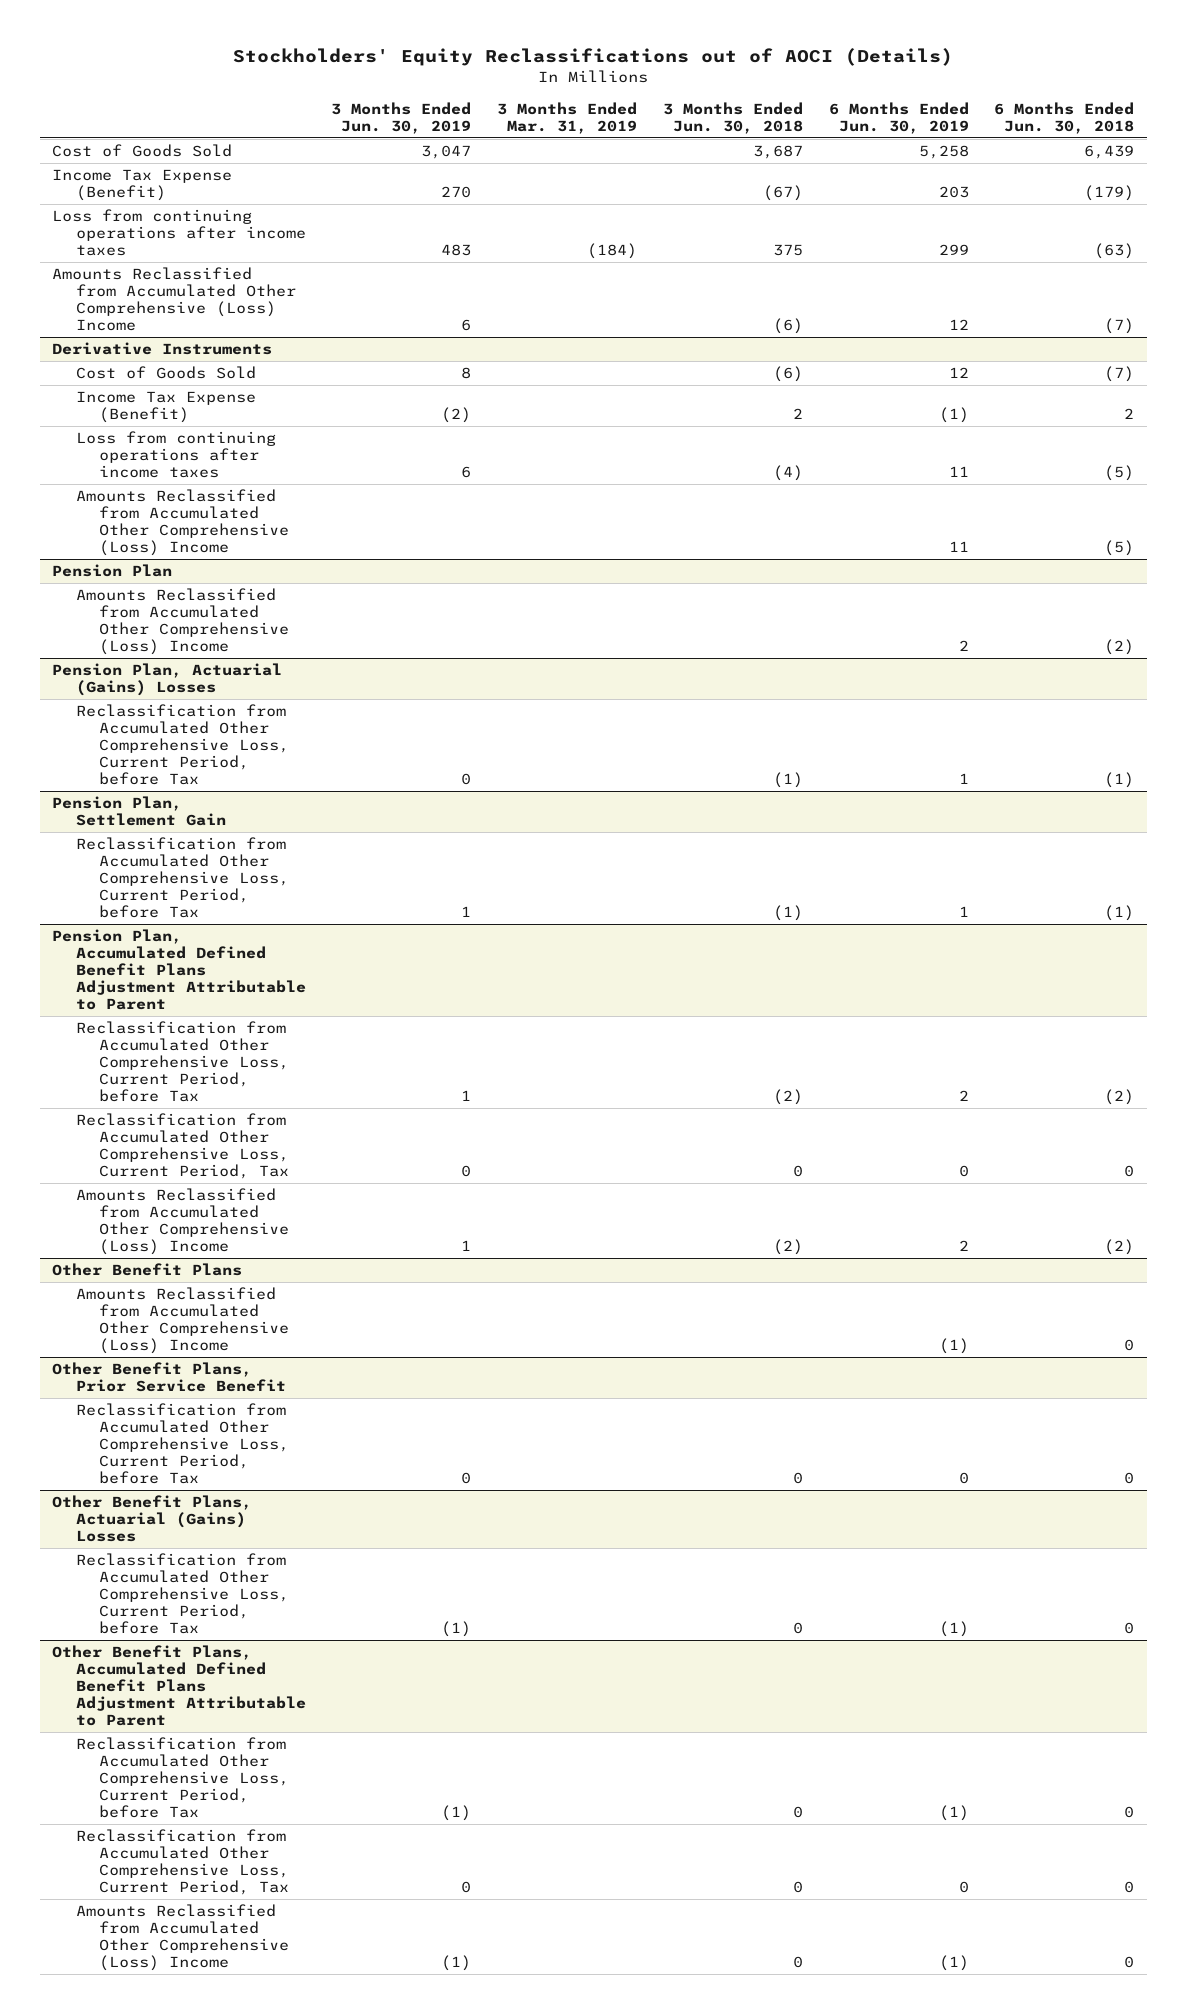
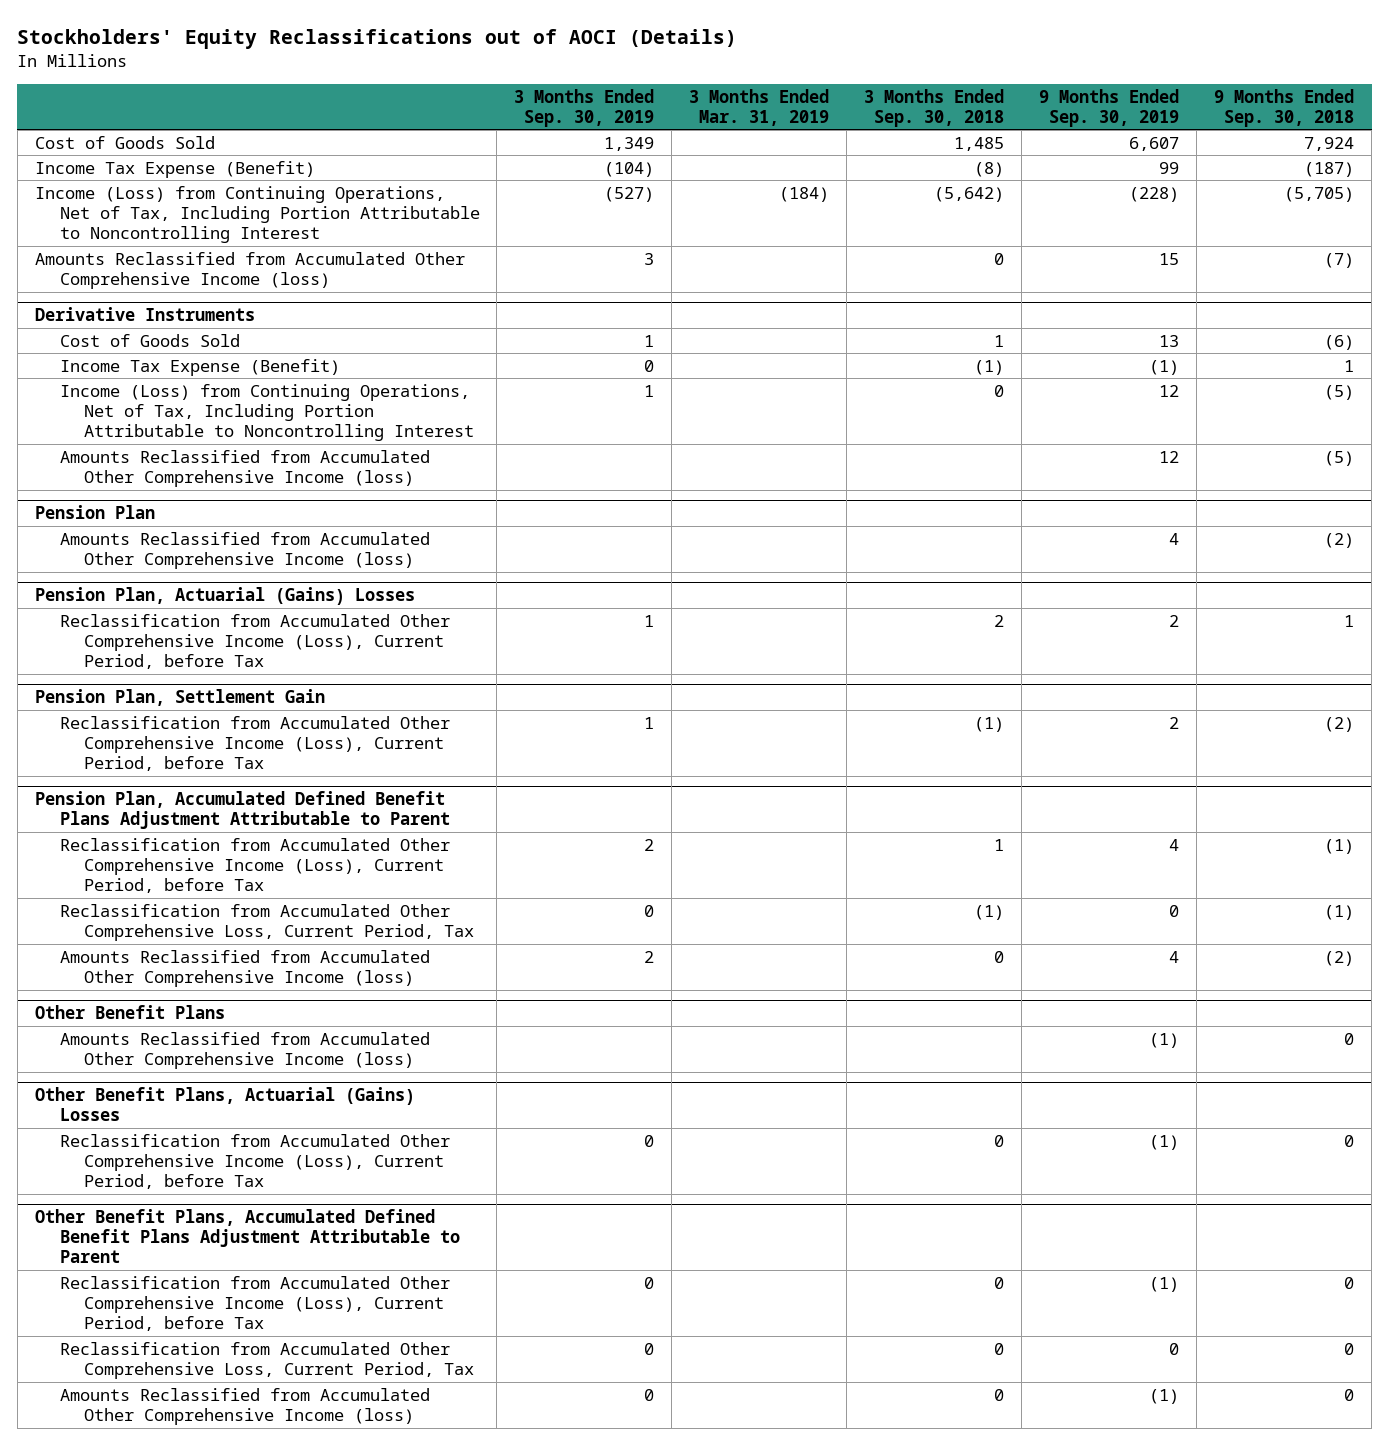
[331,101,472,134] 3 Months Ended Jun. 30, 2019 -> none
[662,101,803,134] 3 Months Ended Jun. 30, 2018 -> none
[828,101,969,134] 6 Months Ended Jun. 30, 2019 -> none
[994,101,1135,134] 6 Months Ended Jun. 30, 2018 -> none
none -> [514,88,655,127] 3 Months Ended Sep. 30, 2019
none -> [864,88,1005,127] 3 Months Ended Sep. 30, 2018
none -> [1039,88,1180,127] 9 Months Ended Sep. 30, 2019
none -> [1214,88,1355,127] 9 Months Ended Sep. 30, 2018
[52,209,306,257] Loss from continuing operations after income taxes -> [34,185,480,244] Income (Loss) from Continuing Operations, Net of Tax, Including Portion Attributable to Noncontrolling Interest
[52,267,296,332] Amounts Reclassified from Accumulated Other Comprehensive (Loss) Income -> [34,251,465,290] Amounts Reclassified from Accumulated Other Comprehensive Income (loss)
[75,431,276,479] Loss from continuing operations after income taxes -> [59,383,475,442] Income (Loss) from Continuing Operations, Net of Tax, Including Portion Attributable to Noncontrolling Interest
[75,489,290,557] Amounts Reclassified from Accumulated Other Comprehensive (Loss) Income -> [59,449,430,488] Amounts Reclassified from Accumulated Other Comprehensive Income (loss)
[75,588,290,656] Amounts Reclassified from Accumulated Other Comprehensive (Loss) Income -> [59,531,430,570] Amounts Reclassified from Accumulated Other Comprehensive Income (loss)
[75,704,290,786] Reclassification from Accumulated Other Comprehensive Loss, Current Period, before Tax -> [59,613,450,670] Reclassification from Accumulated Other Comprehensive Income (Loss), Current Period, before Tax
[75,837,290,919] Reclassification from Accumulated Other Comprehensive Loss, Current Period, before Tax -> [59,715,450,772] Reclassification from Accumulated Other Comprehensive Income (Loss), Current Period, before Tax
[75,1021,290,1103] Reclassification from Accumulated Other Comprehensive Loss, Current Period, before Tax -> [59,837,450,894] Reclassification from Accumulated Other Comprehensive Income (Loss), Current Period, before Tax
[75,1188,290,1256] Amounts Reclassified from Accumulated Other Comprehensive (Loss) Income -> [59,949,430,988] Amounts Reclassified from Accumulated Other Comprehensive Income (loss)
[52,1362,286,1393] Other Benefit Plans, Prior Service Benefit -> none
[75,1403,290,1485] Reclassification from Accumulated Other Comprehensive Loss, Current Period, before Tax -> none
[75,1287,290,1355] Amounts Reclassified from Accumulated Other Comprehensive (Loss) Income -> [59,1031,430,1070] Amounts Reclassified from Accumulated Other Comprehensive Income (loss)
[75,1553,290,1635] Reclassification from Accumulated Other Comprehensive Loss, Current Period, before Tax -> [59,1133,450,1190] Reclassification from Accumulated Other Comprehensive Income (Loss), Current Period, before Tax
[75,1737,290,1819] Reclassification from Accumulated Other Comprehensive Loss, Current Period, before Tax -> [59,1275,450,1332] Reclassification from Accumulated Other Comprehensive Income (Loss), Current Period, before Tax
[75,1904,290,1972] Amounts Reclassified from Accumulated Other Comprehensive (Loss) Income -> [59,1387,430,1426] Amounts Reclassified from Accumulated Other Comprehensive Income (loss)

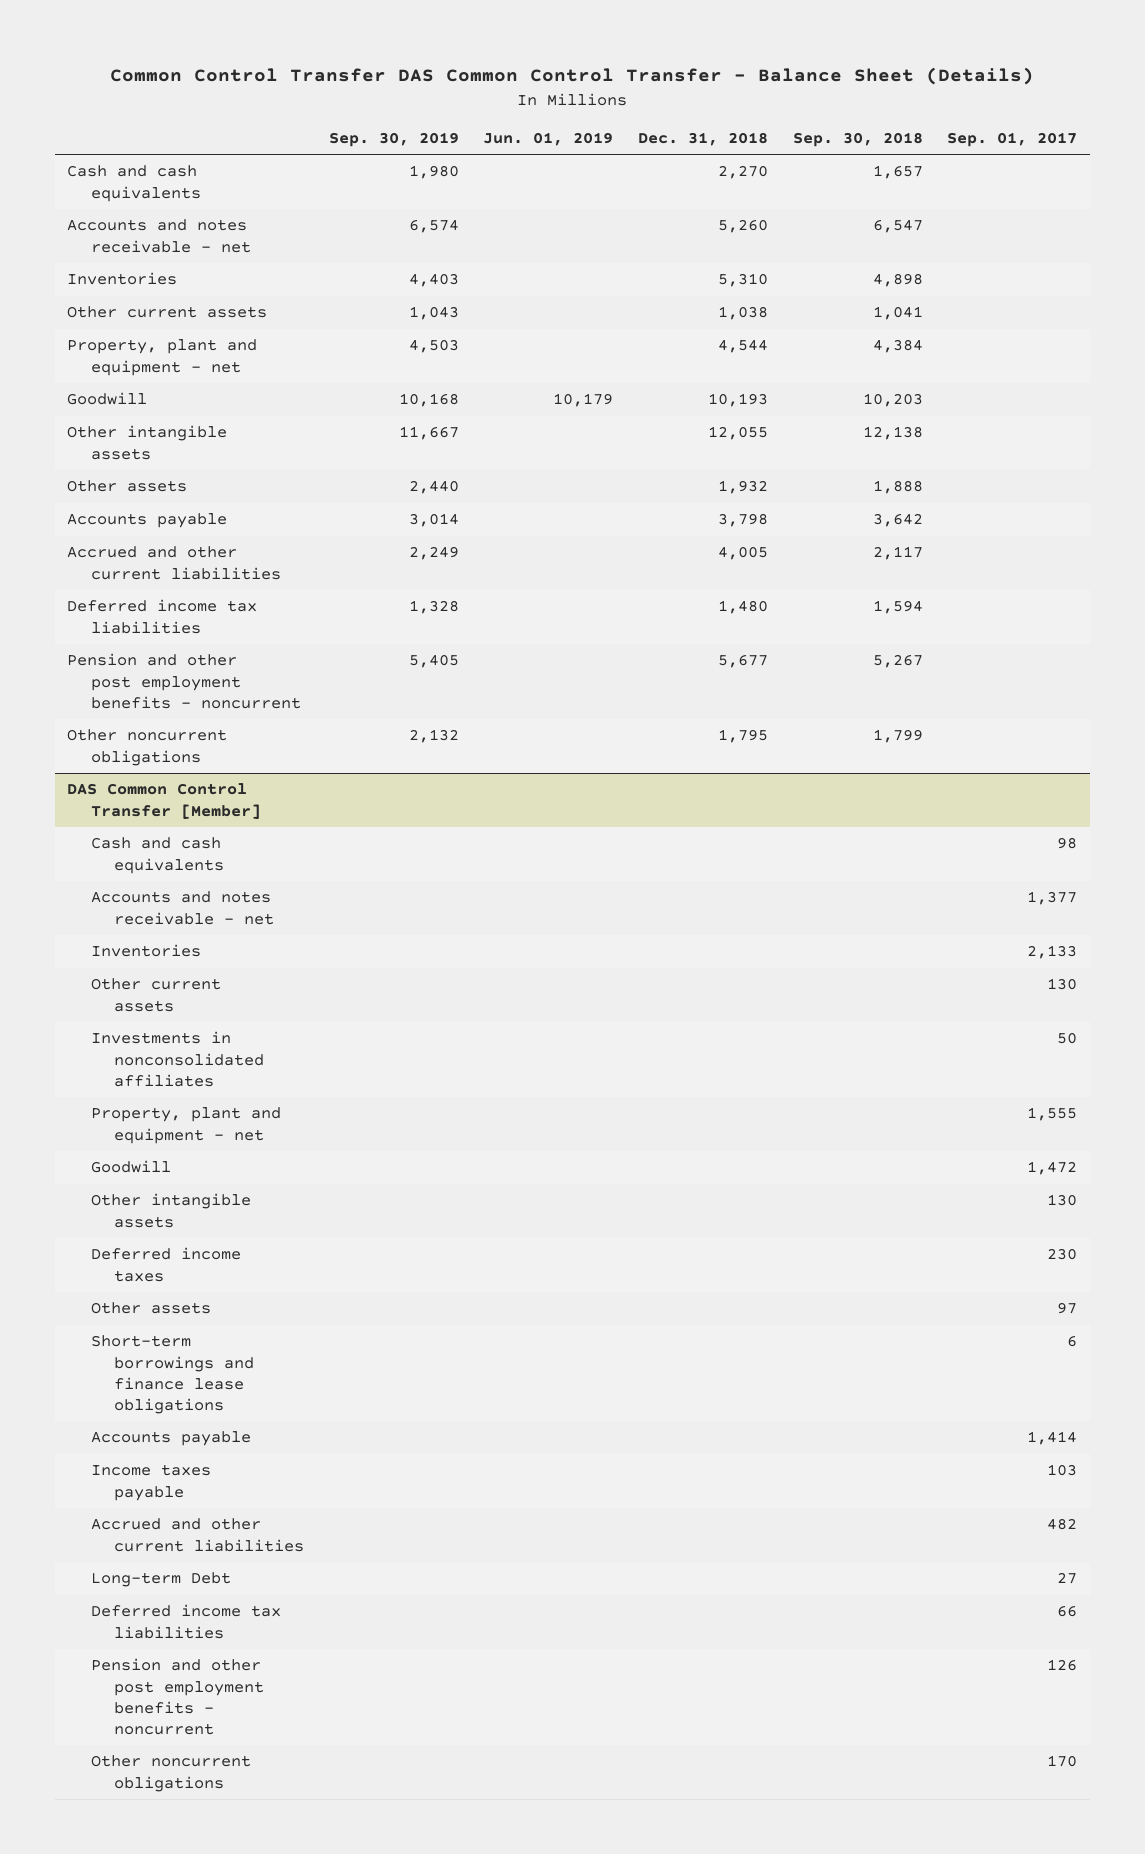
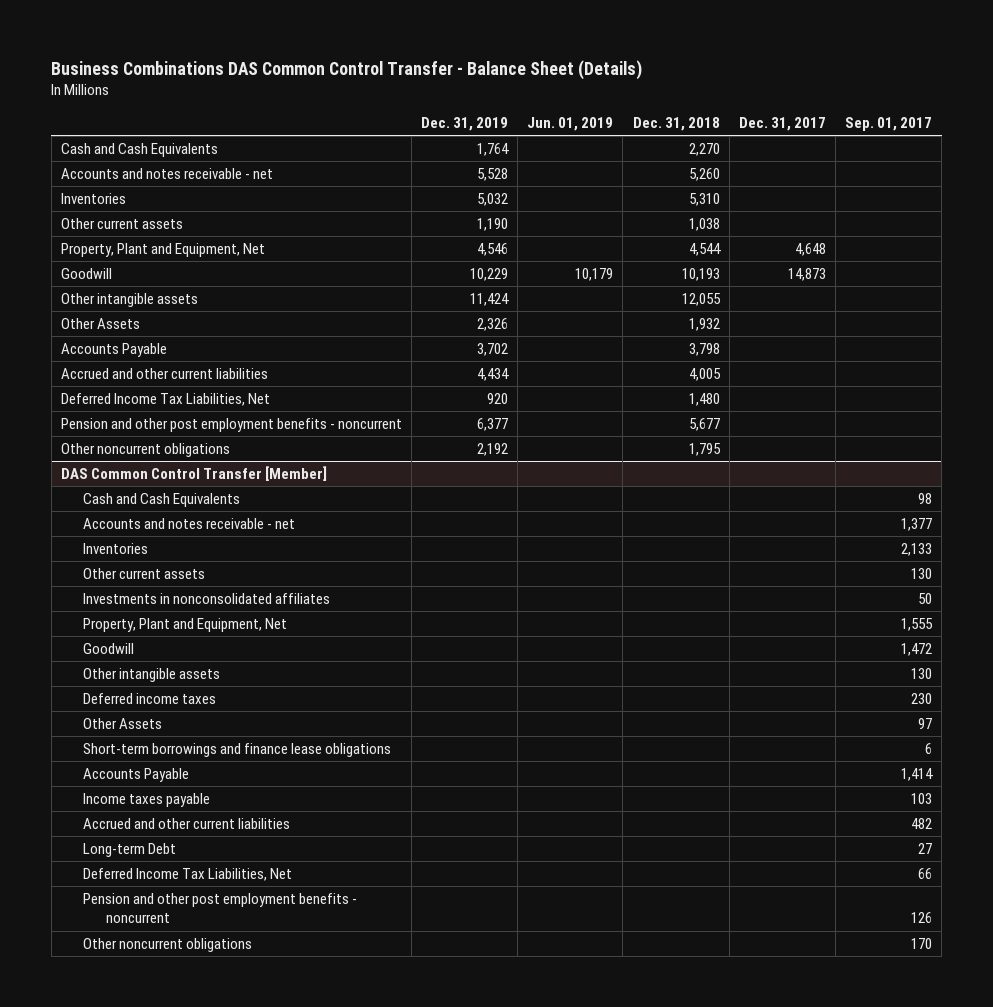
[110,67,1035,86] Common Control Transfer DAS Common Control Transfer - Balance Sheet (Details) -> [51,59,643,80] Business Combinations DAS Common Control Transfer - Balance Sheet (Details)
[328,132,459,148] Sep. 30, 2019 -> none
[792,132,923,148] Sep. 30, 2018 -> none
none -> [420,117,508,132] Dec. 31, 2019
none -> [738,117,826,132] Dec. 31, 2017
[67,165,201,202] Cash and cash equivalents -> [60,143,218,158] Cash and Cash Equivalents
[67,339,258,376] Property, plant and equipment - net -> [60,243,265,258] Property, Plant and Equipment, Net
[67,480,188,493] Other assets -> [60,318,140,330] Other Assets
[67,513,228,529] Accounts payable -> [60,343,167,358] Accounts Payable
[67,599,258,634] Deferred income tax liabilities -> [60,393,270,407] Deferred Income Tax Liabilities, Net
[90,837,224,874] Cash and cash equivalents -> [83,493,241,508] Cash and Cash Equivalents
[90,1107,281,1144] Property, plant and equipment - net -> [83,618,288,633] Property, Plant and Equipment, Net
[90,1302,211,1315] Other assets -> [83,718,163,730] Other Assets
[90,1431,251,1447] Accounts payable -> [83,768,190,783] Accounts Payable
[90,1604,281,1639] Deferred income tax liabilities -> [83,868,293,882] Deferred Income Tax Liabilities, Net

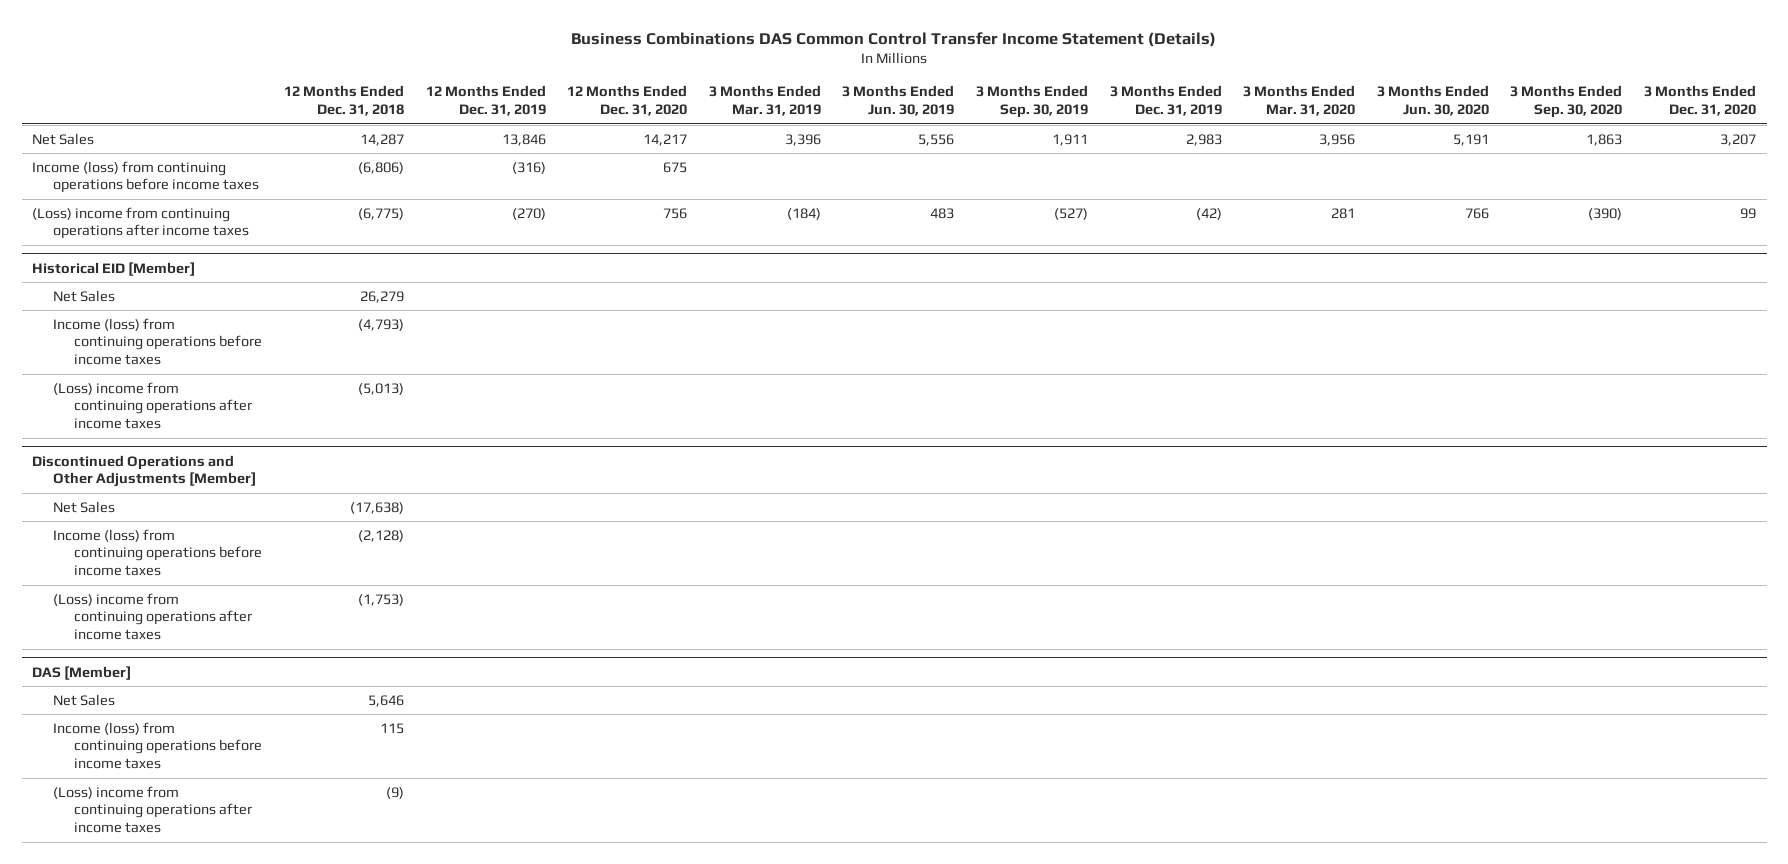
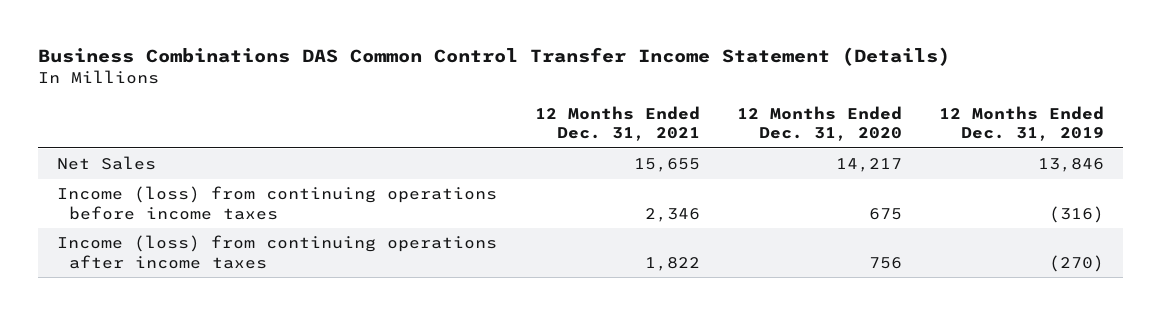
[283,85,404,117] 12 Months Ended Dec. 31, 2018 -> none
[708,85,821,117] 3 Months Ended Mar. 31, 2019 -> none
[842,85,955,117] 3 Months Ended Jun. 30, 2019 -> none
[975,85,1088,119] 3 Months Ended Sep. 30, 2019 -> none
[1109,85,1222,117] 3 Months Ended Dec. 31, 2019 -> none
[1243,85,1356,117] 3 Months Ended Mar. 31, 2020 -> none
[1376,85,1489,117] 3 Months Ended Jun. 30, 2020 -> none
[1510,85,1623,119] 3 Months Ended Sep. 30, 2020 -> none
[1644,85,1757,117] 3 Months Ended Dec. 31, 2020 -> none
none -> [534,105,700,142] 12 Months Ended Dec. 31, 2021
[32,261,196,276] Historical EID [Member] -> none
[53,289,116,302] Net Sales -> none
[53,317,263,366] Income (loss) from continuing operations before income taxes -> none
[53,381,253,430] (Loss) income from continuing operations after income taxes -> none
[32,454,257,488] Discontinued Operations and Other Adjustments [Member] -> none
[53,500,116,513] Net Sales -> none
[53,528,263,577] Income (loss) from continuing operations before income taxes -> none
[53,592,253,641] (Loss) income from continuing operations after income taxes -> none
[32,665,132,680] DAS [Member] -> none
[53,693,116,706] Net Sales -> none
[53,721,263,770] Income (loss) from continuing operations before income taxes -> none
[53,785,253,834] (Loss) income from continuing operations after income taxes -> none
[32,206,250,240] (Loss) income from continuing operations after income taxes -> [57,235,498,270] Income (loss) from continuing operations after income taxes

